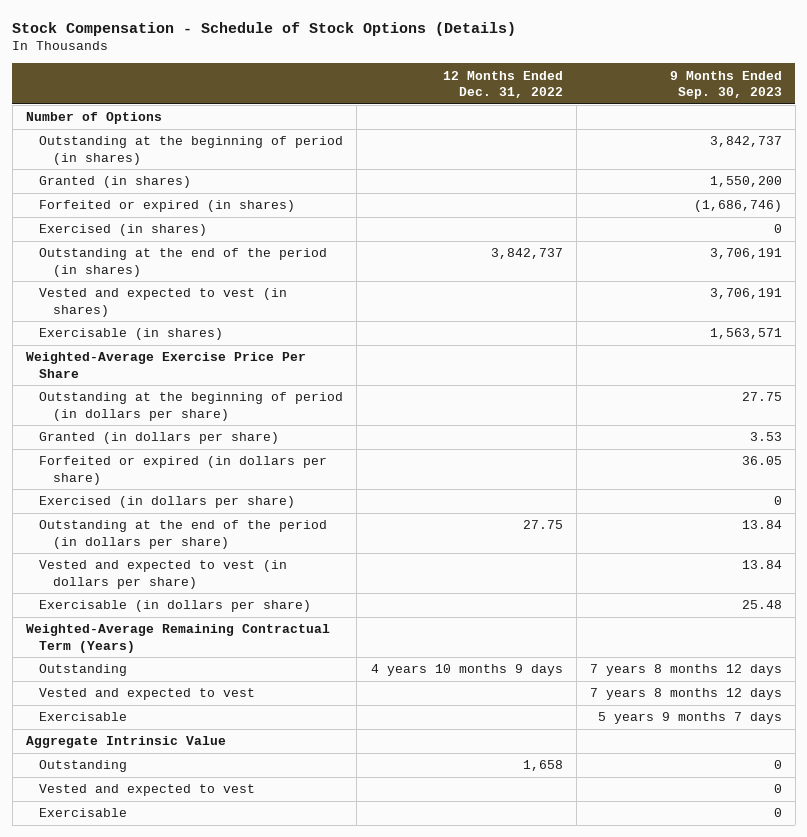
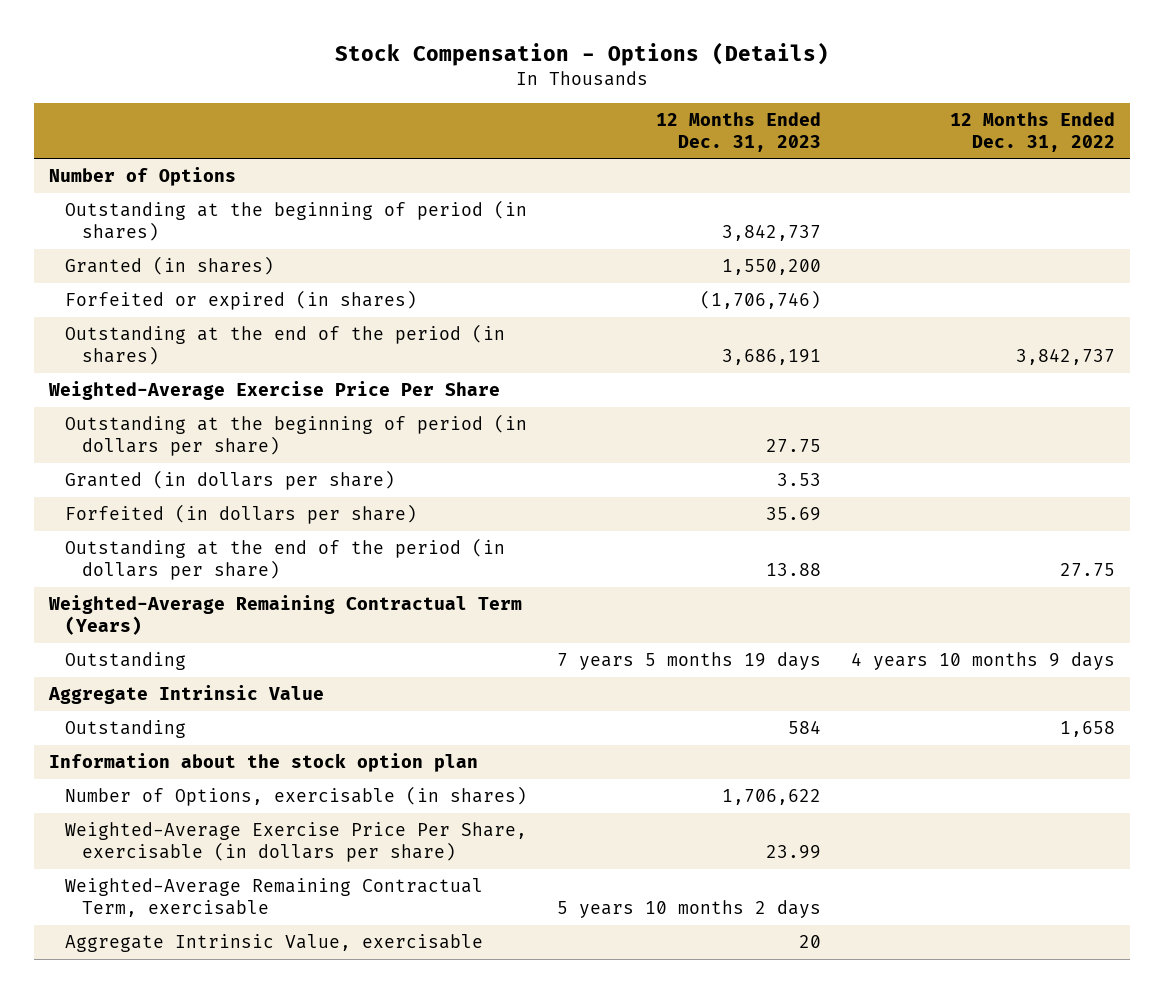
[12,21,517,36] Stock Compensation - Schedule of Stock Options (Details) -> [334,42,829,67] Stock Compensation - Options (Details)
[669,70,782,99] 9 Months Ended Sep. 30, 2023 -> none
none -> [656,111,822,152] 12 Months Ended Dec. 31, 2023
[39,224,208,237] Exercised (in shares) -> none
[39,288,288,317] Vested and expected to vest (in shares) -> none
[39,328,224,341] Exercisable (in shares) -> none
[39,496,296,509] Exercised (in dollars per share) -> none
[39,456,328,485] Forfeited or expired (in dollars per share) -> [65,504,418,525] Forfeited (in dollars per share)
[39,560,288,589] Vested and expected to vest (in dollars per share) -> none
[39,600,312,613] Exercisable (in dollars per share) -> none
[39,688,256,701] Vested and expected to vest -> none
[39,712,128,722] Exercisable -> none
[39,784,256,797] Vested and expected to vest -> none
none -> [48,753,478,773] Information about the stock option plan
none -> [65,786,528,807] Number of Options, exercisable (in shares)
none -> [65,822,528,862] Weighted-Average Exercise Price Per Share, exercisable (in dollars per share)
none -> [65,878,484,917] Weighted-Average Remaining Contractual Term, exercisable
[39,808,128,818] Exercisable -> [65,934,484,953] Aggregate Intrinsic Value, exercisable

